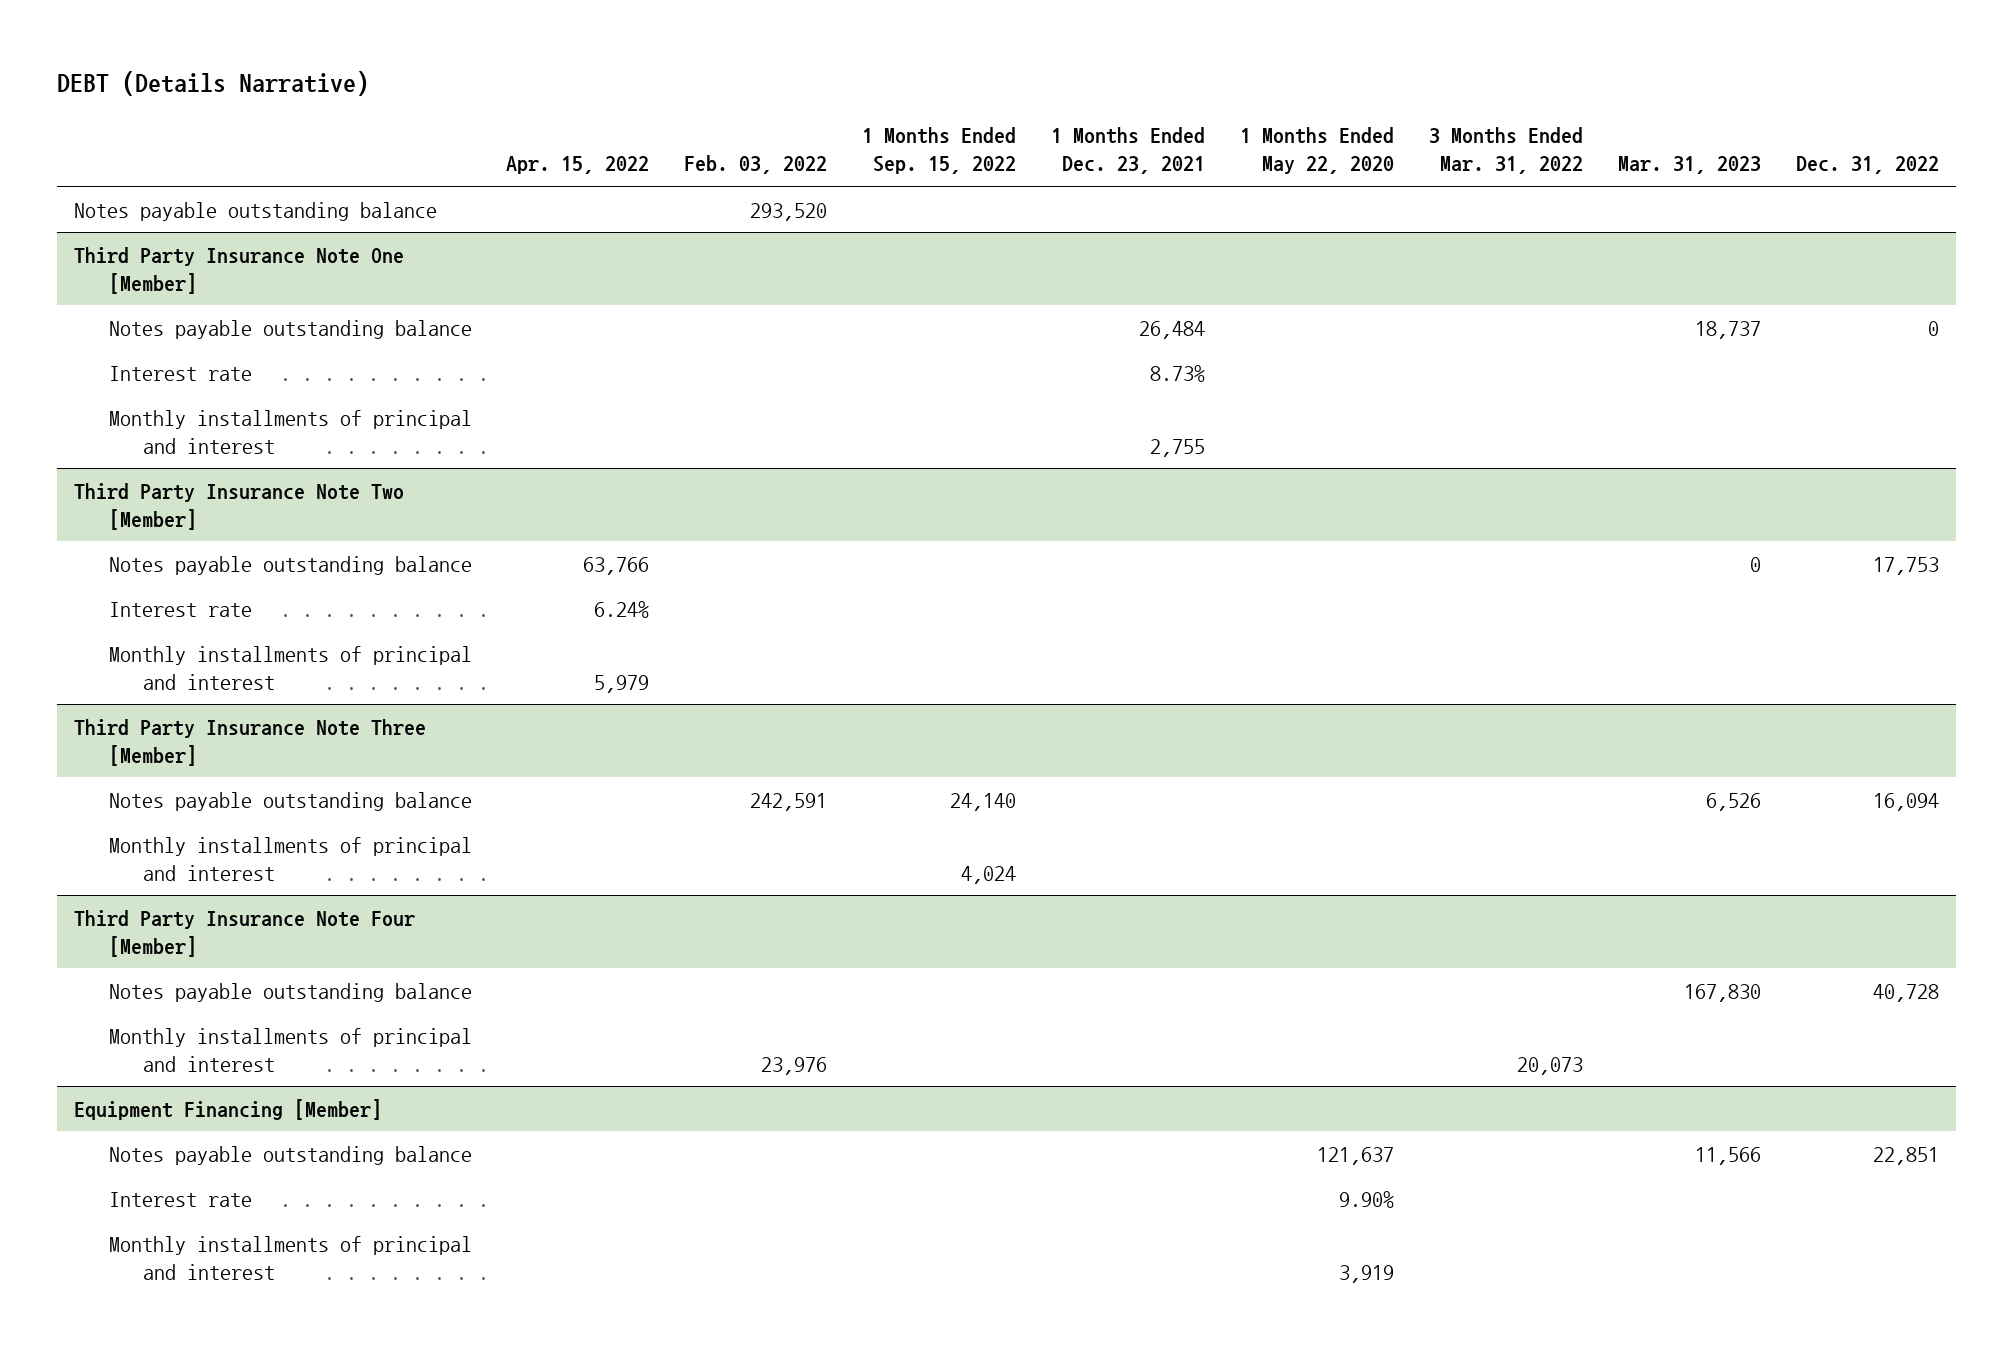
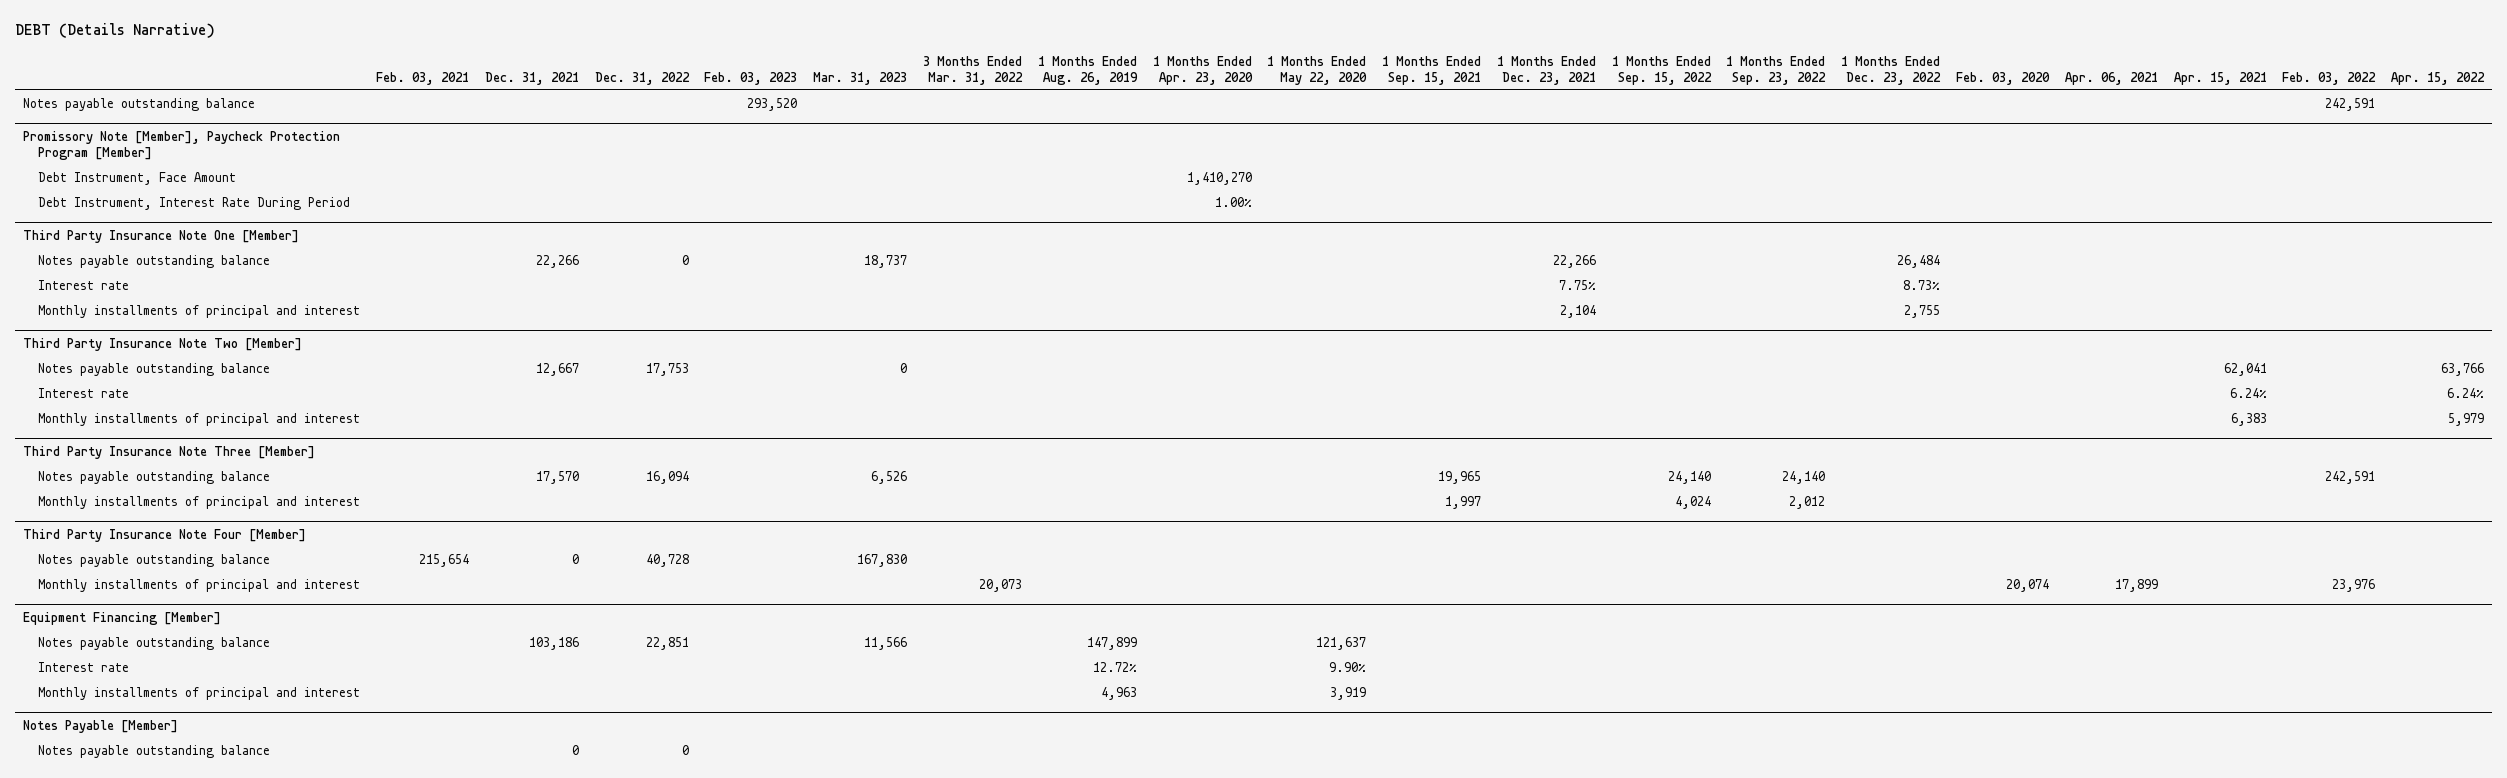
none -> [375,71,469,85] Feb. 03, 2021
none -> [484,71,579,85] Dec. 31, 2021
none -> [704,71,798,85] Feb. 03, 2023
none -> [1037,55,1138,85] 1 Months Ended Aug. 26, 2019
none -> [1152,55,1253,85] 1 Months Ended Apr. 23, 2020
none -> [1382,55,1482,85] 1 Months Ended Sep. 15, 2021
none -> [1726,55,1827,85] 1 Months Ended Sep. 23, 2022
none -> [1841,55,1942,85] 1 Months Ended Dec. 23, 2022
none -> [1956,71,2051,85] Feb. 03, 2020
none -> [2064,71,2158,85] Apr. 06, 2021
none -> [2173,71,2267,85] Apr. 15, 2021
[750,202,828,221] 293,520 -> [2325,98,2376,112] 242,591
none -> [22,131,340,161] Promissory Note [Member], Paycheck Protection Program [Member]
none -> [38,172,237,186] Debt Instrument, Face Amount
none -> [38,197,351,211] Debt Instrument, Interest Rate During Period
[1139,320,1206,339] 26,484 -> [1552,255,1596,269] 22,266
[1150,364,1206,382] 8.73% -> [1558,280,1596,291] 7.75%
[1150,438,1206,457] 2,755 -> [1559,305,1596,319] 2,104
none -> [22,720,178,734] Notes Payable [Member]
none -> [38,745,271,759] Notes payable outstanding balance

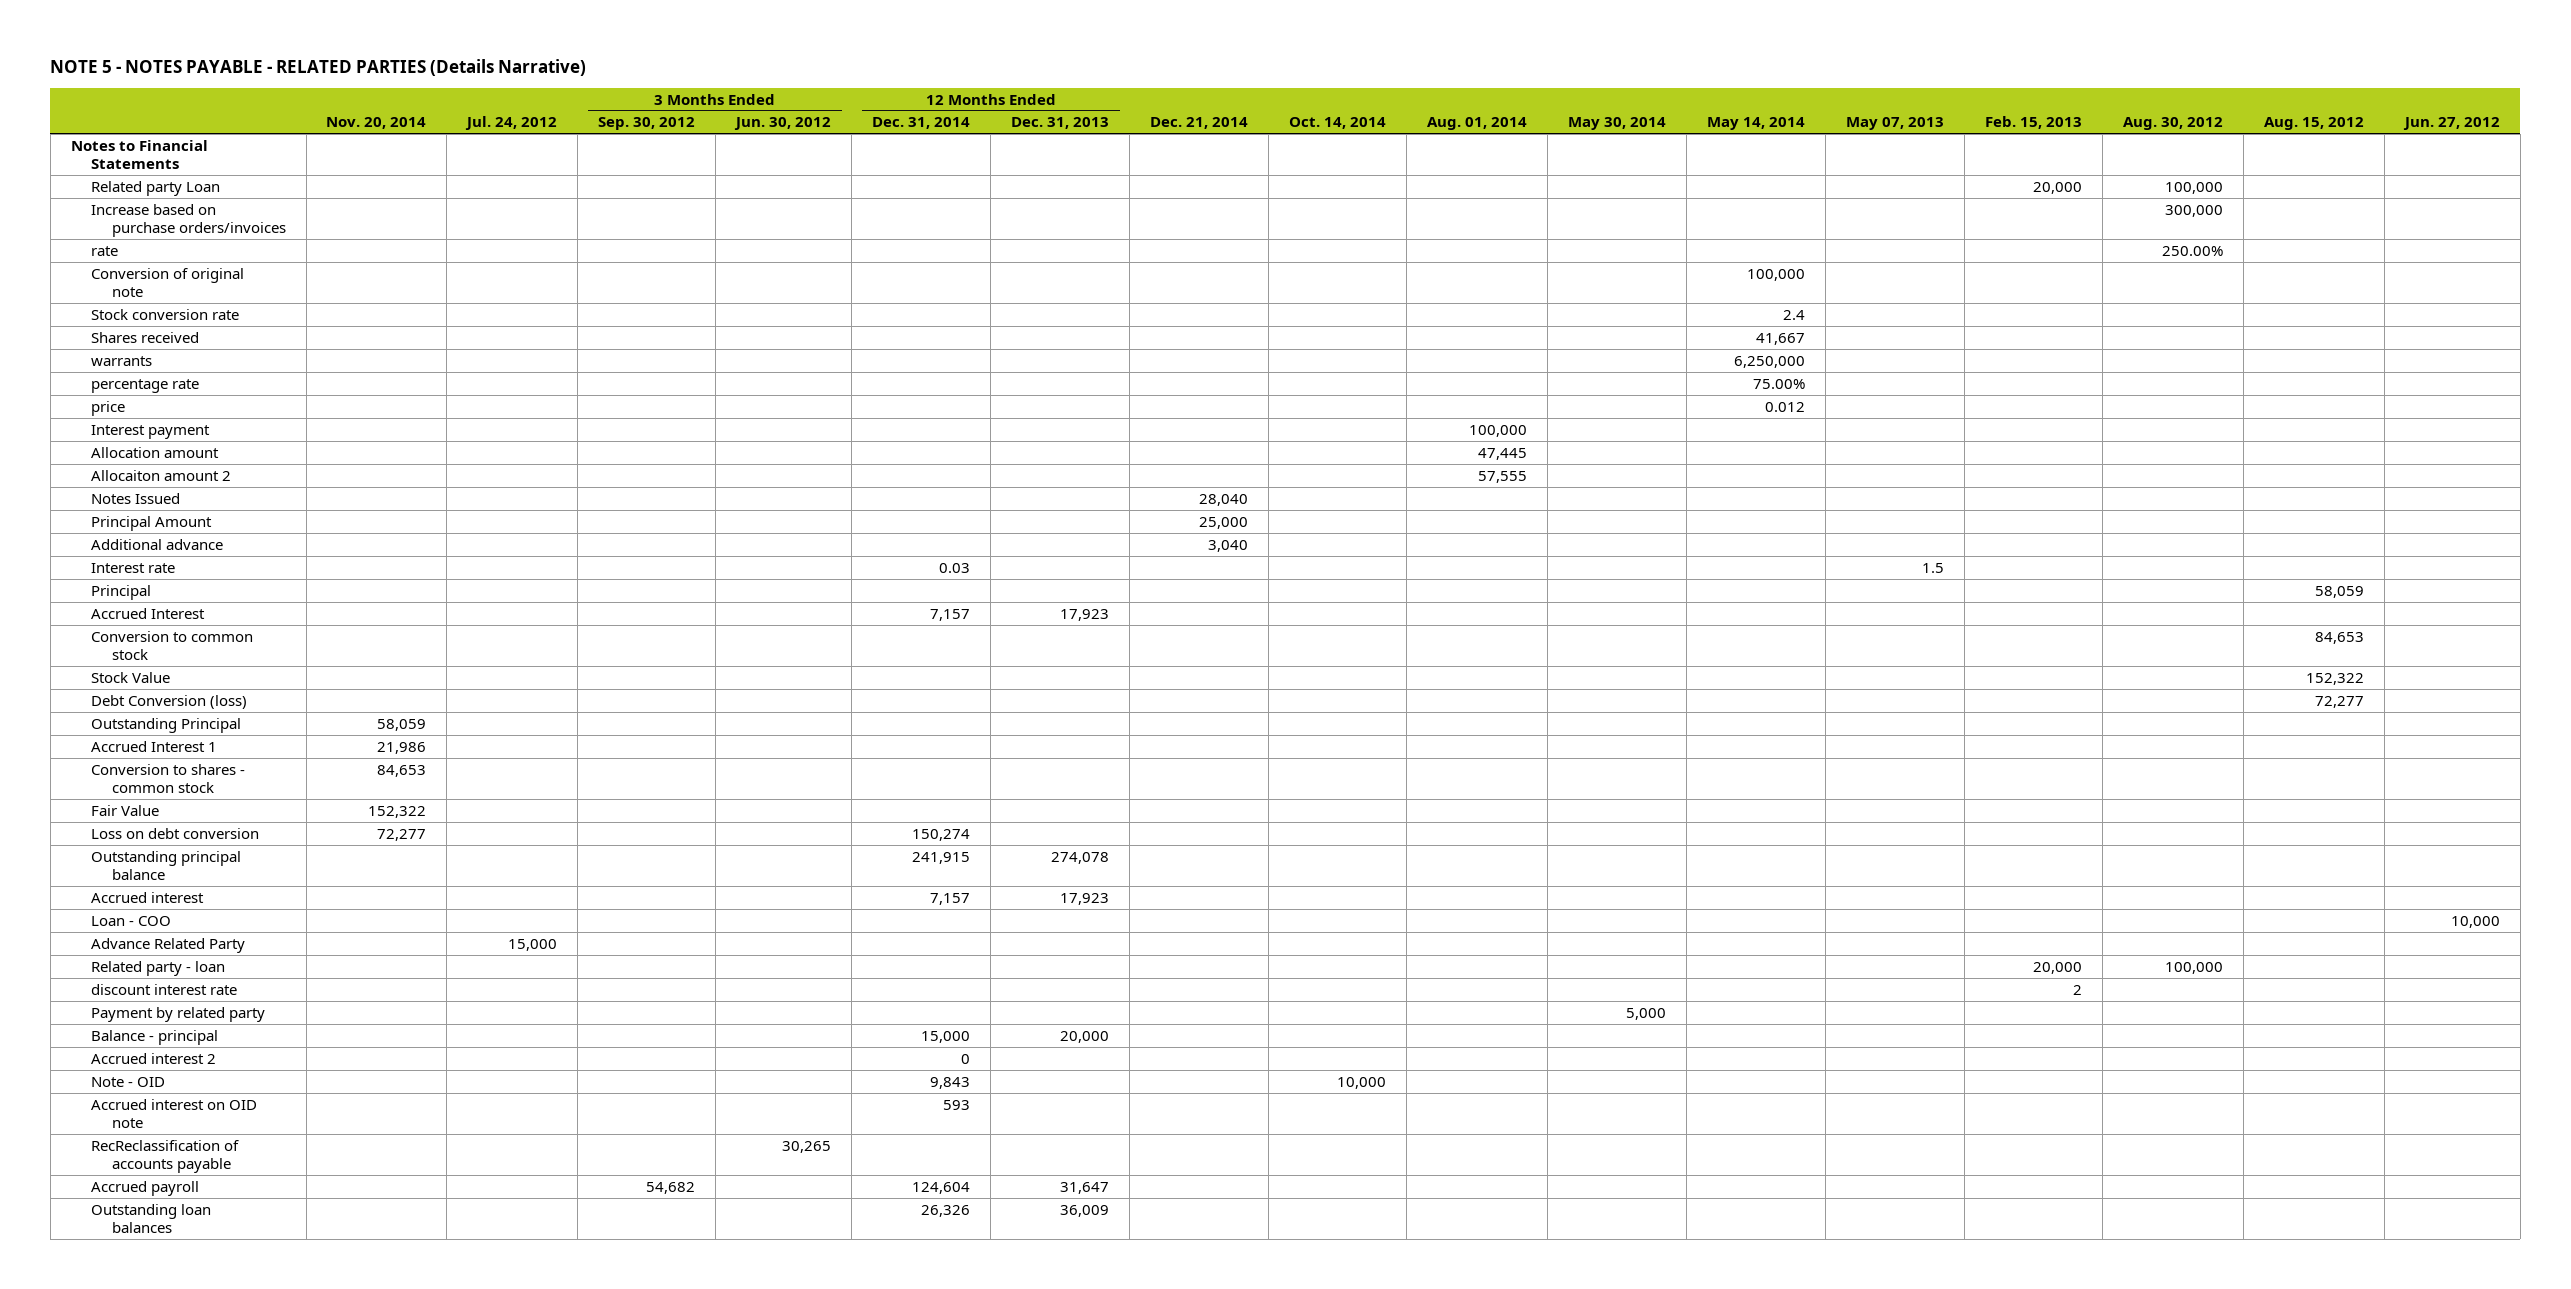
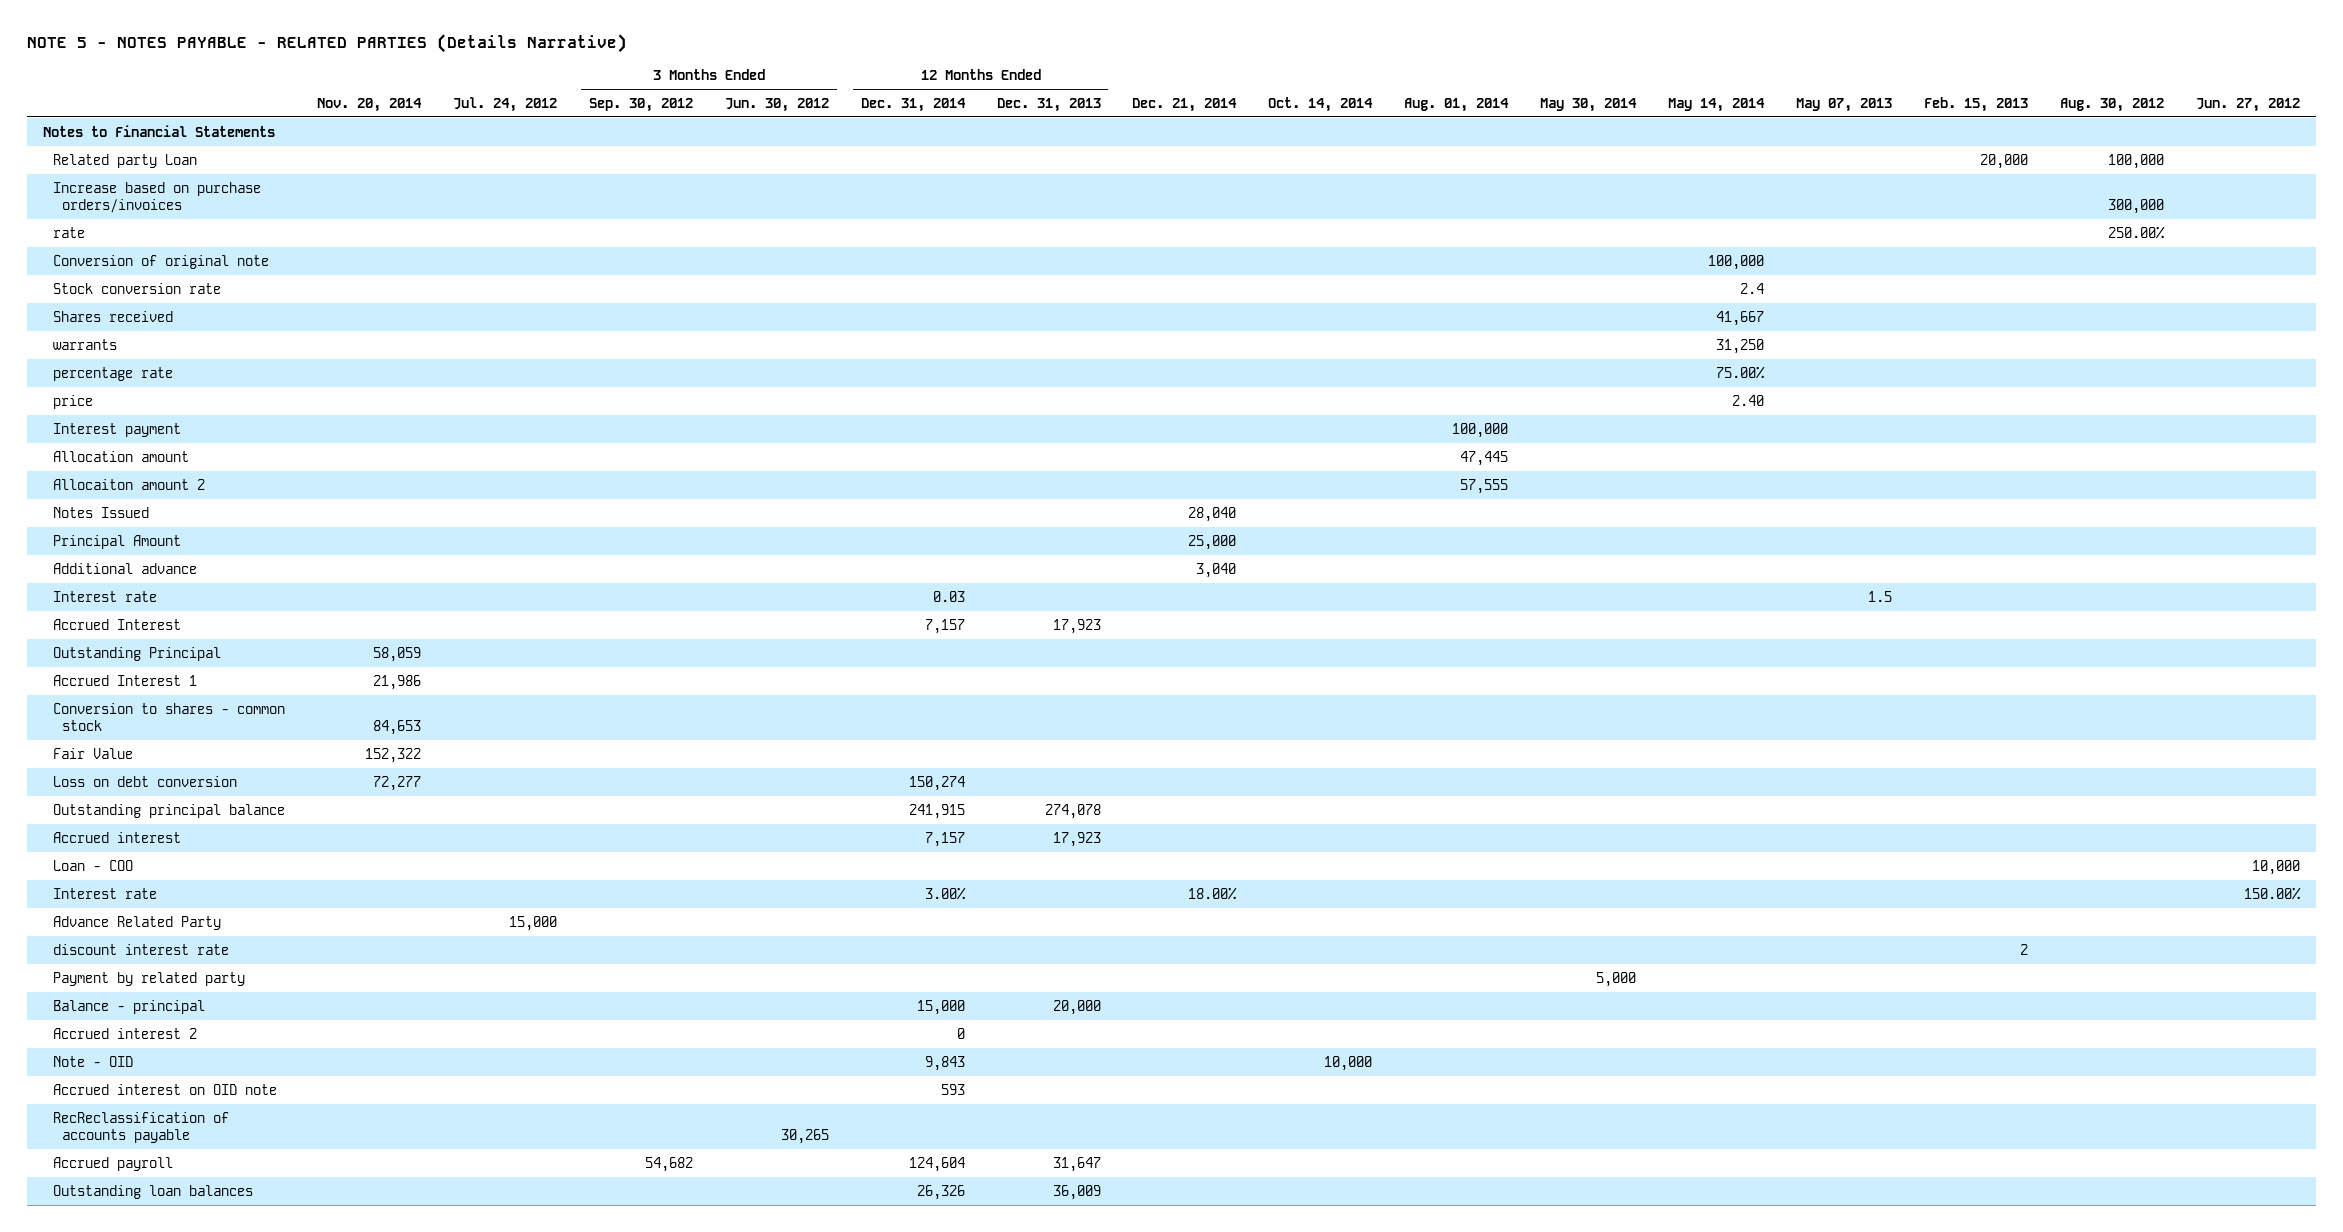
[2263,117,2364,131] Aug. 15, 2012 -> none
[1734,355,1806,368] 6,250,000 -> [1716,338,1765,354] 31,250
[1765,401,1806,412] 0.012 -> [1732,394,1765,406] 2.40
[91,584,152,600] Principal -> none
[91,630,254,660] Conversion to common stock -> none
[91,671,171,683] Stock Value -> none
[91,694,248,709] Debt Conversion (loss) -> none
none -> [52,887,157,899] Interest rate
[91,960,226,976] Related party - loan -> none

